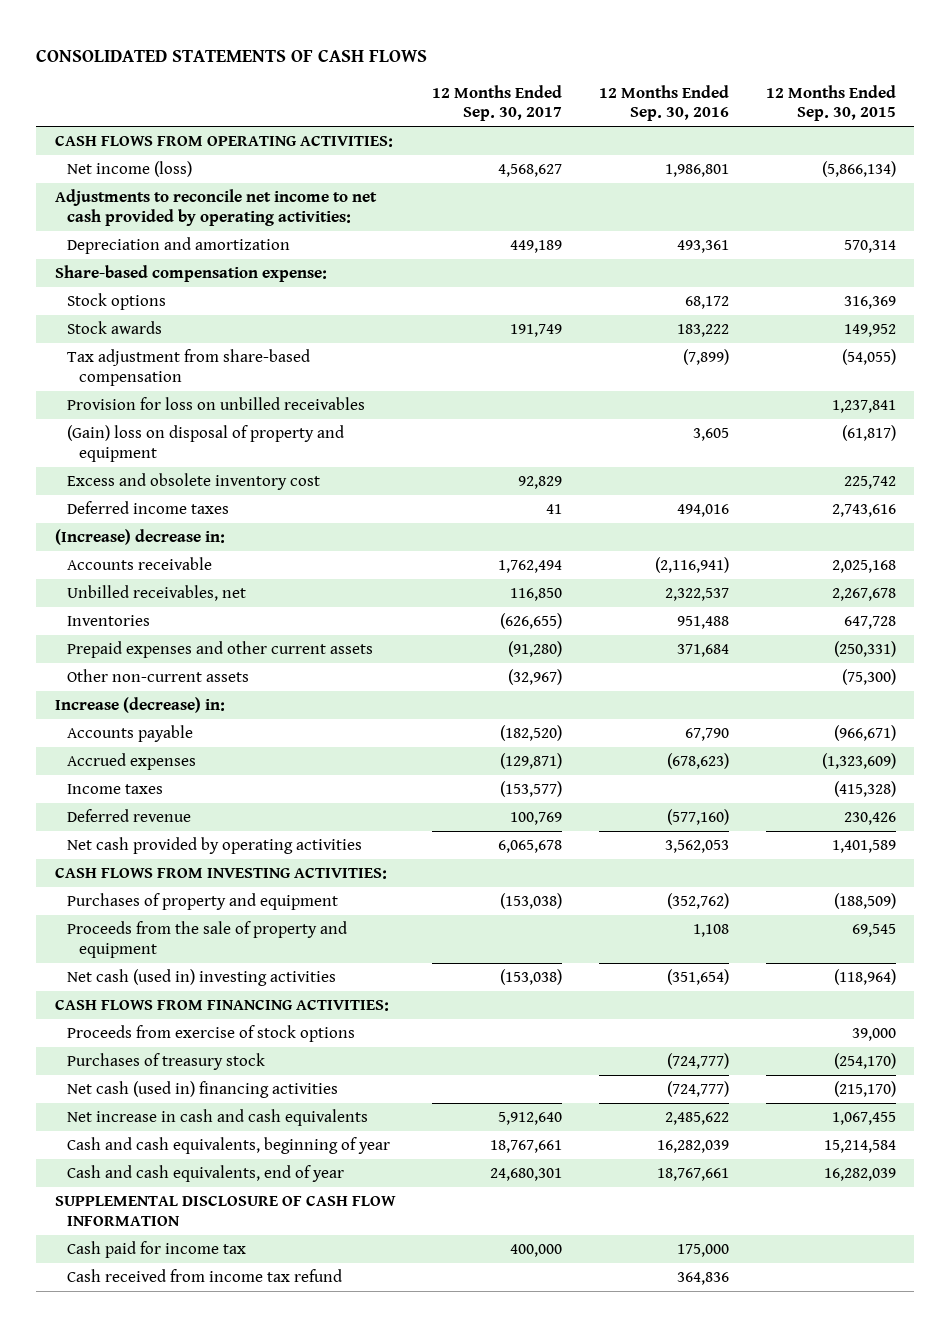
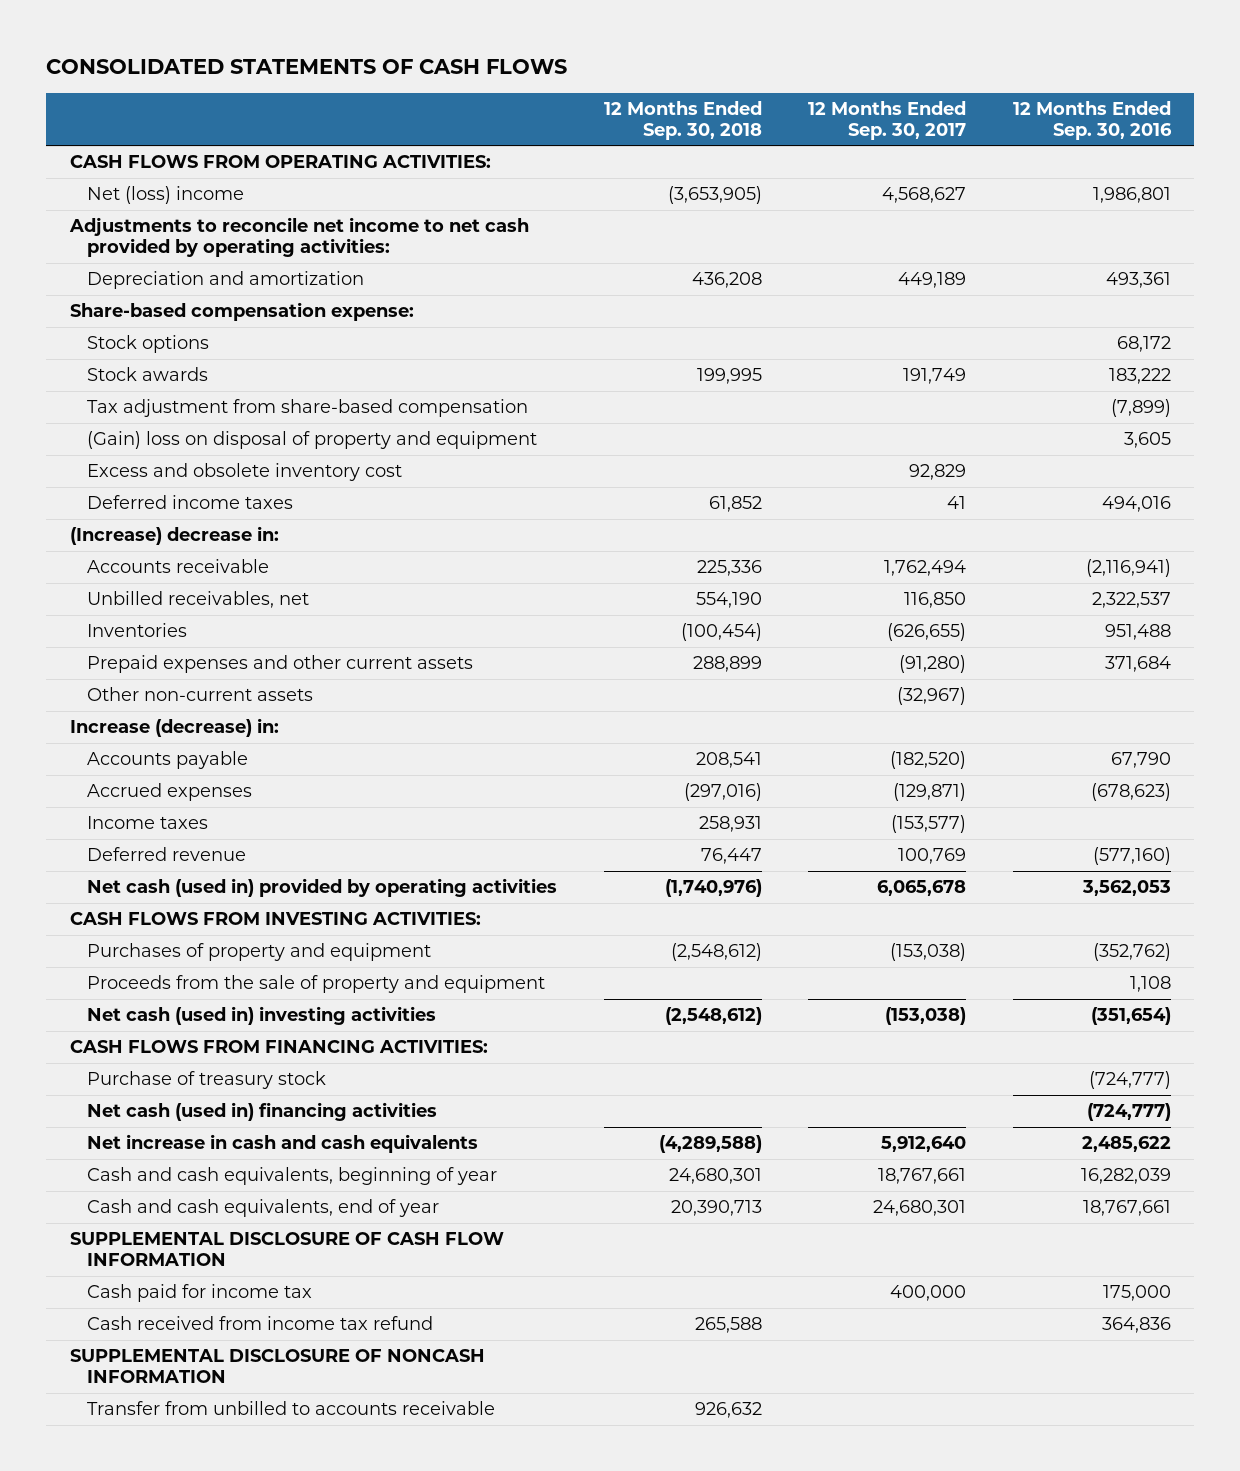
[765,84,896,122] 12 Months Ended Sep. 30, 2015 -> none
none -> [603,100,762,140] 12 Months Ended Sep. 30, 2018
[66,161,192,178] Net income (loss) -> [87,186,245,205] Net (loss) income
[66,397,365,411] Provision for loss on unbilled receivables -> none
[66,837,362,855] Net cash provided by operating activities -> [87,878,558,898] Net cash (used in) provided by operating activities
[66,1025,355,1043] Proceeds from exercise of stock options -> none
[66,1053,265,1071] Purchases of treasury stock -> [87,1071,327,1090] Purchase of treasury stock
none -> [69,1349,485,1384] SUPPLEMENTAL DISCLOSURE OF NONCASH INFORMATION
none -> [87,1401,496,1416] Transfer from unbilled to accounts receivable

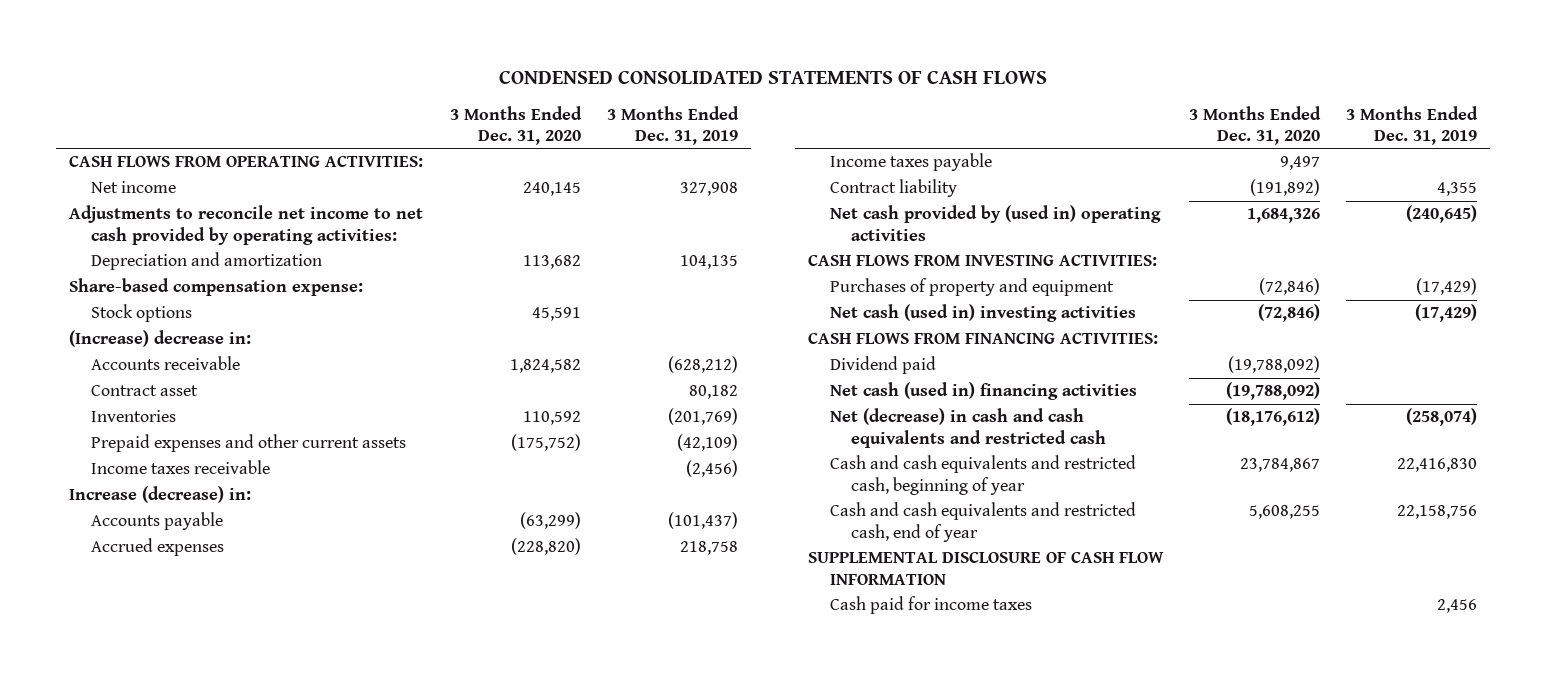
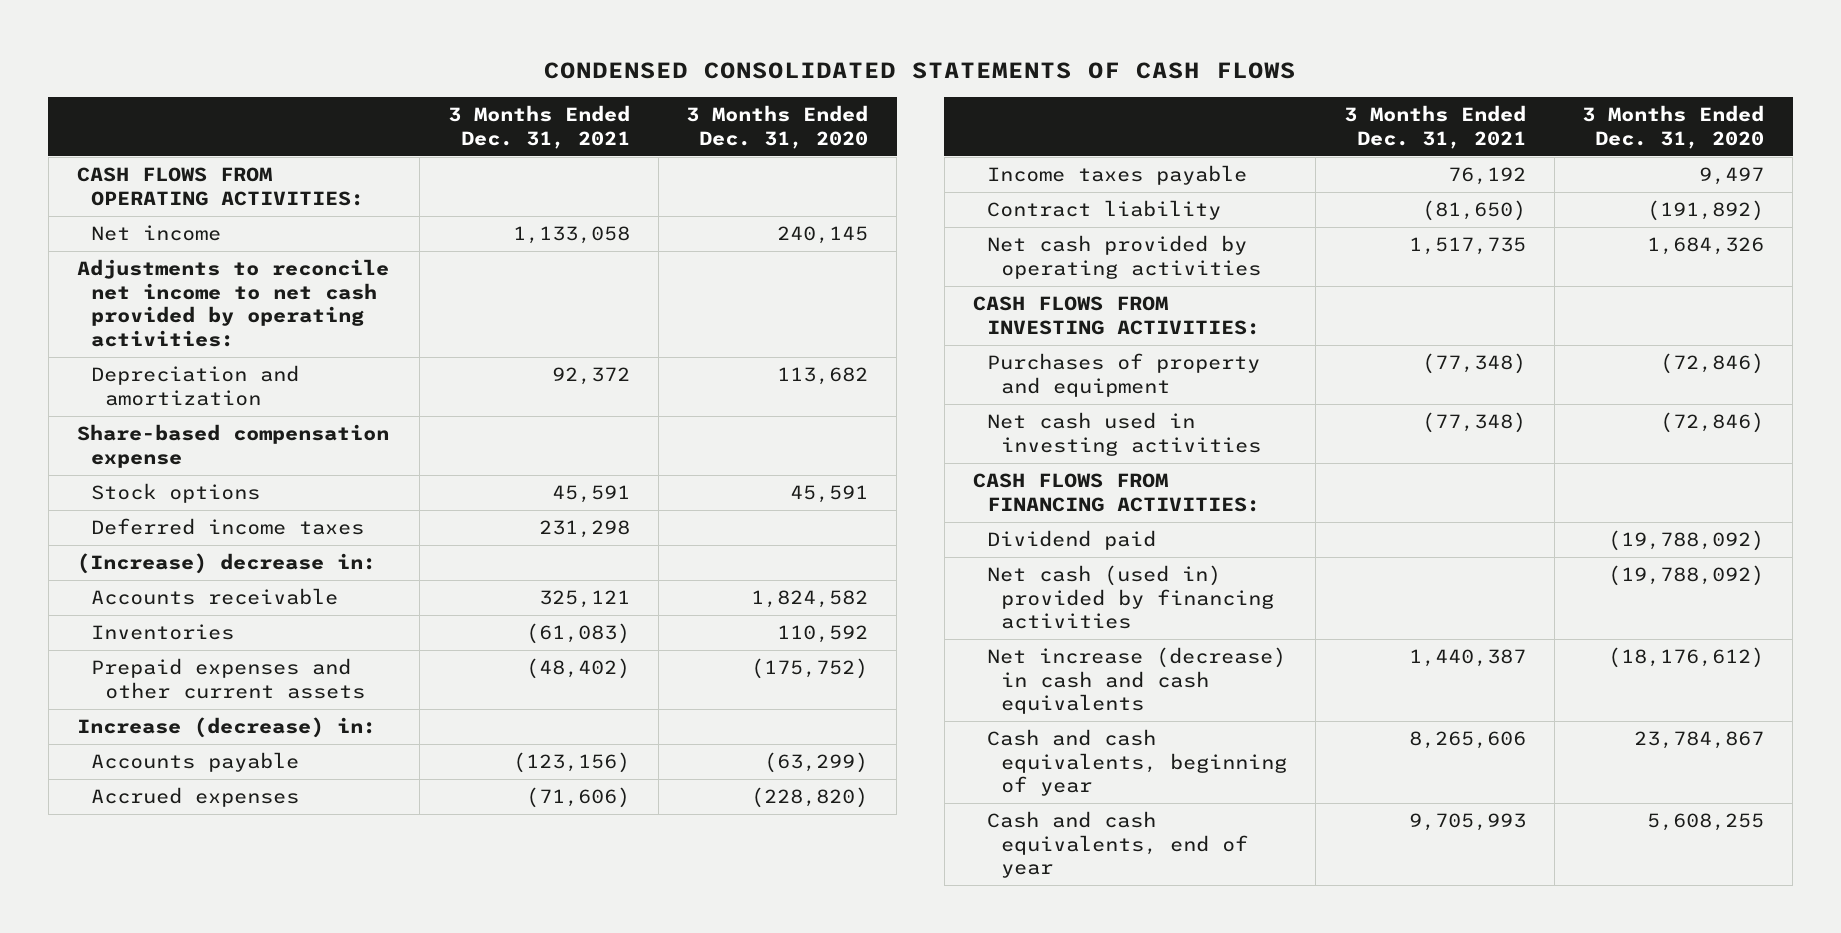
[607,105,740,145] 3 Months Ended Dec. 31, 2019 -> none
none -> [447,105,630,149] 3 Months Ended Dec. 31, 2021
[69,278,364,297] Share-based compensation expense: -> [76,424,389,468] Share-based compensation expense
none -> [90,518,364,536] Deferred income taxes
[90,385,198,397] Contract asset -> none
[90,460,270,475] Income taxes receivable -> none
[829,205,1161,241] Net cash provided by (used in) operating activities -> [986,235,1262,279] Net cash provided by operating activities
[829,304,1136,323] Net cash (used in) investing activities -> [986,412,1262,456] Net cash used in investing activities
[808,552,1165,585] SUPPLEMENTAL DISCLOSURE OF CASH FLOW INFORMATION -> none
[829,596,1032,615] Cash paid for income taxes -> none
[829,382,1137,401] Net cash (used in) financing activities -> [986,565,1275,630] Net cash (used in) provided by financing activities
[829,408,1106,448] Net (decrease) in cash and cash equivalents and restricted cash -> [986,647,1286,715] Net increase (decrease) in cash and cash equivalents
[829,455,1136,495] Cash and cash equivalents and restricted cash, beginning of year -> [986,729,1288,797] Cash and cash equivalents, beginning of year
[829,502,1136,542] Cash and cash equivalents and restricted cash, end of year -> [986,811,1249,879] Cash and cash equivalents, end of year

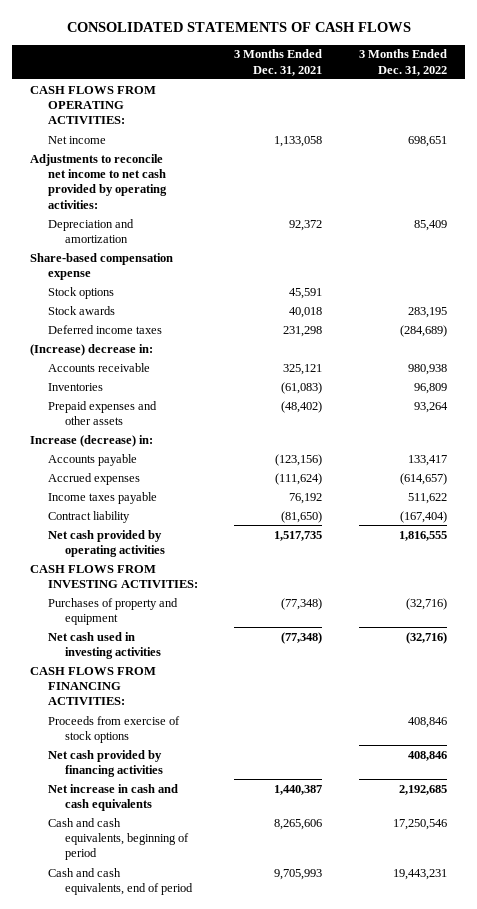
[544,61,1297,79] CONDENSED CONSOLIDATED STATEMENTS OF CASH FLOWS -> [66,21,411,32] CONSOLIDATED STATEMENTS OF CASH FLOWS
[686,105,869,149] 3 Months Ended Dec. 31, 2020 -> none
none -> [358,49,447,76] 3 Months Ended Dec. 31, 2022
none -> [47,305,115,315] Stock awards
[90,658,366,699] Prepaid expenses and other current assets -> [47,400,157,425] Prepaid expenses and other assets
[525,787,630,809] (71,606) -> [275,472,323,485] (111,624)
[986,530,1156,551] Dividend paid -> none
none -> [47,715,180,743] Proceeds from exercise of stock options
[986,565,1275,630] Net cash (used in) provided by financing activities -> [47,749,164,777] Net cash provided by financing activities
[986,647,1286,715] Net increase (decrease) in cash and cash equivalents -> [47,783,178,811] Net increase in cash and cash equivalents
[986,729,1288,797] Cash and cash equivalents, beginning of year -> [47,817,190,861] Cash and cash equivalents, beginning of period
[986,811,1249,879] Cash and cash equivalents, end of year -> [47,867,194,895] Cash and cash equivalents, end of period

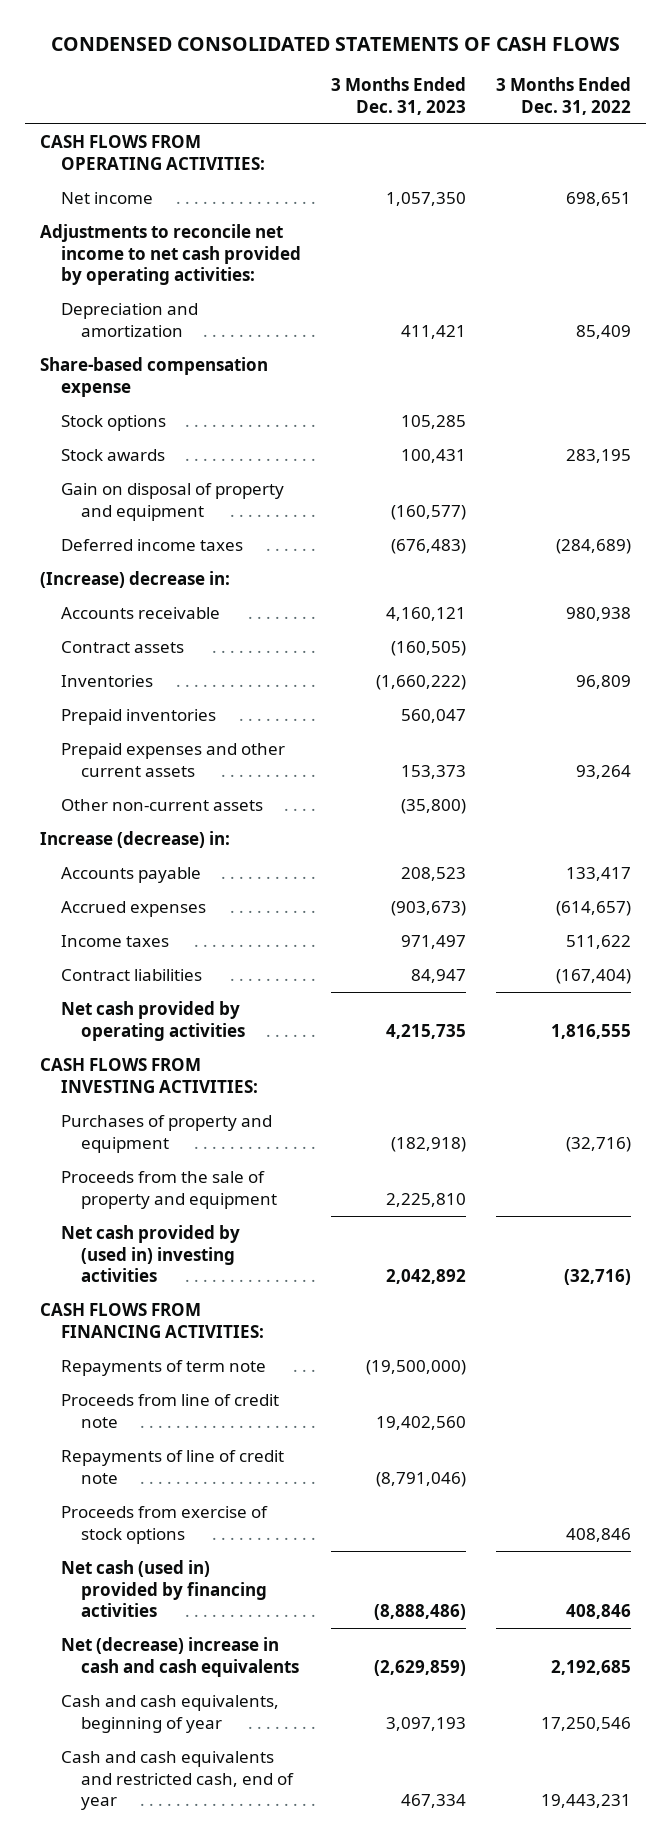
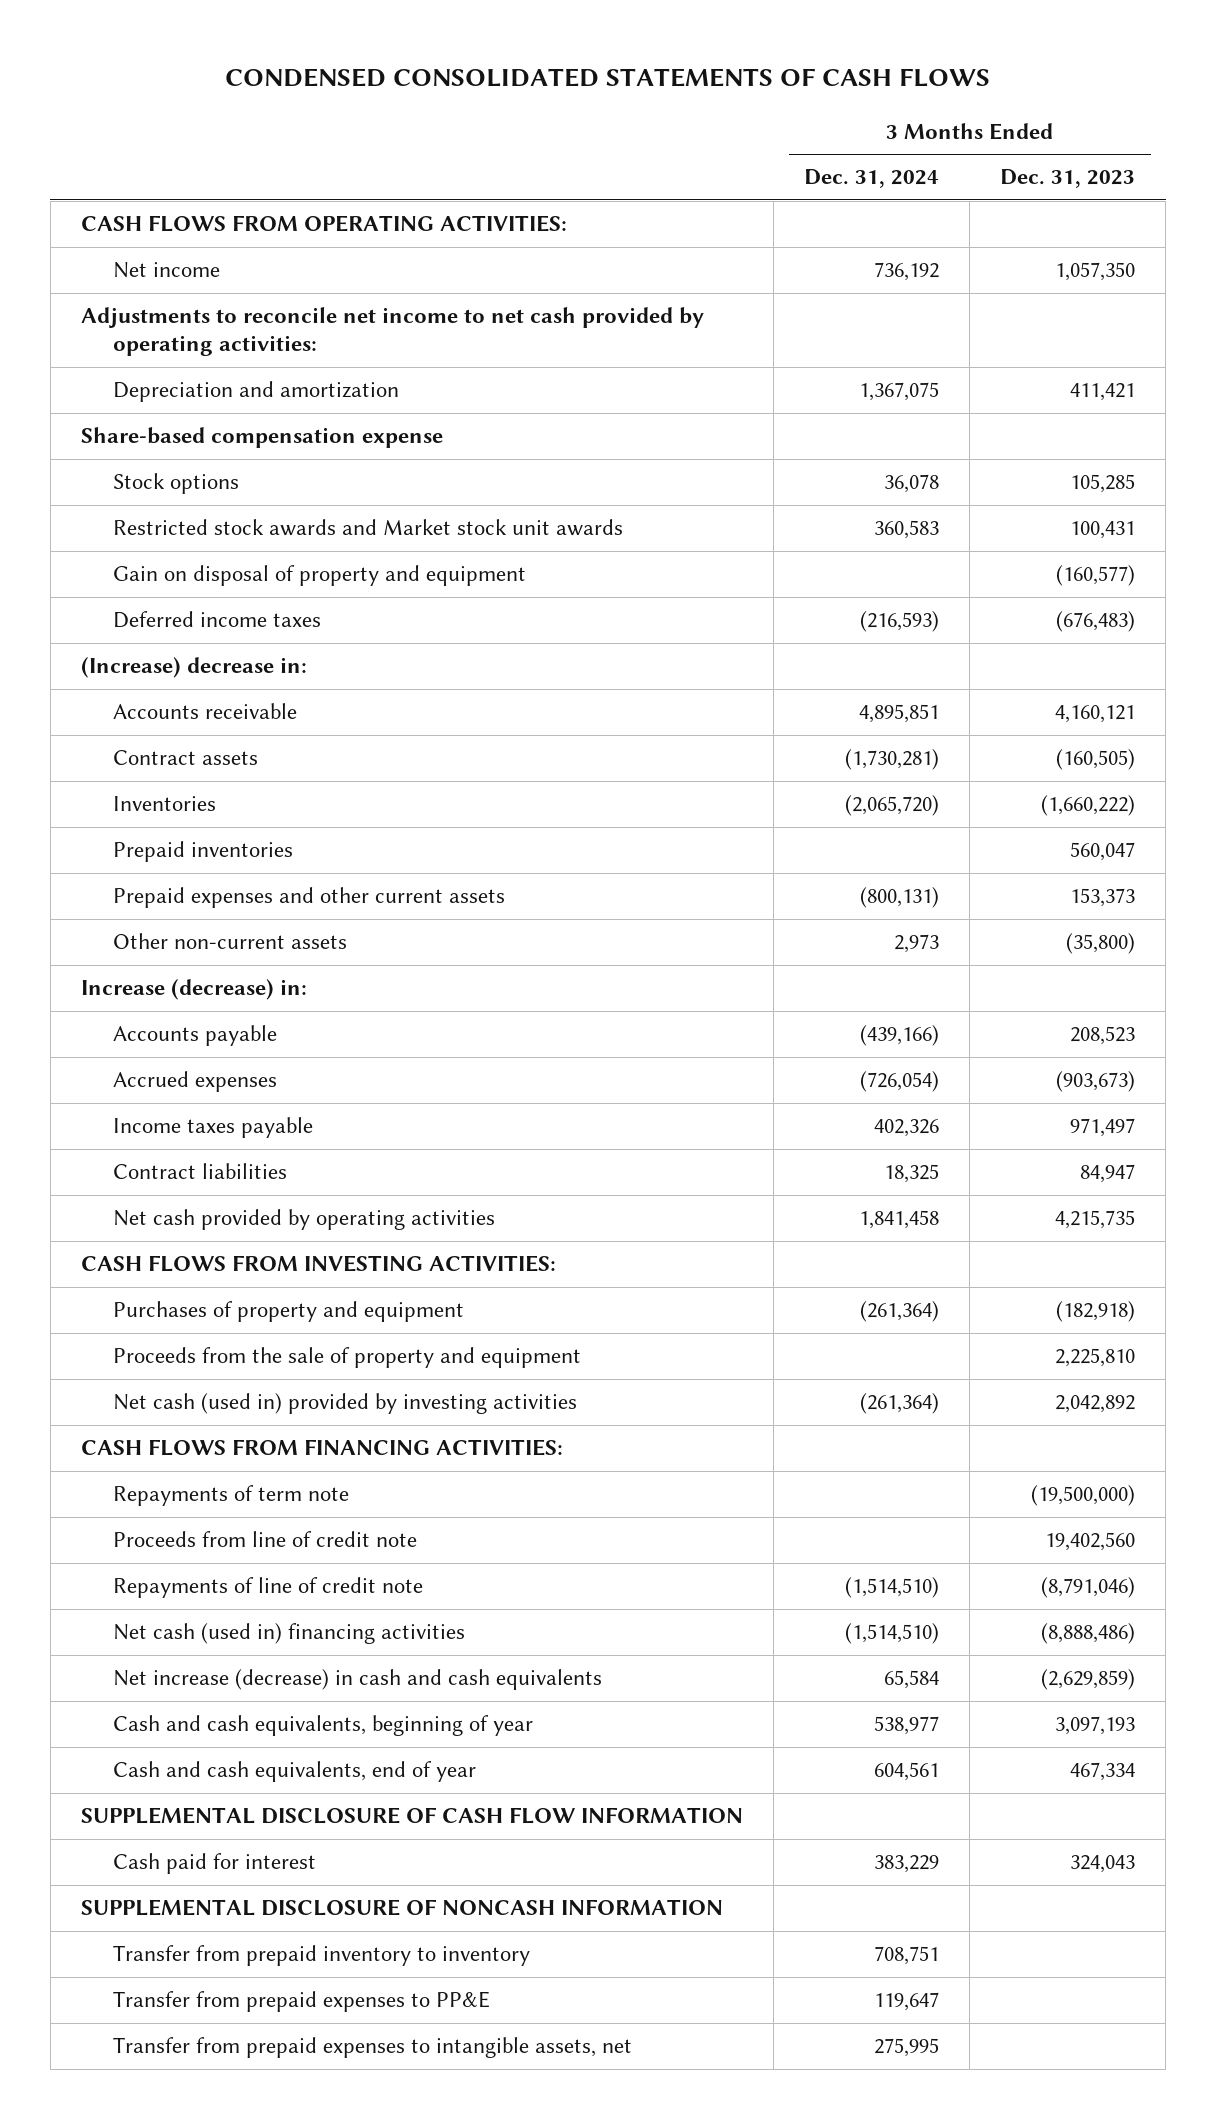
[496,77,632,115] 3 Months Ended Dec. 31, 2022 -> none
none -> [804,169,940,189] Dec. 31, 2024
[60,449,165,462] Stock awards -> [112,519,623,537] Restricted stock awards and Market stock unit awards
[60,935,169,948] Income taxes -> [112,1117,313,1139] Income taxes payable
[60,1225,240,1283] Net cash provided by (used in) investing activities -> [112,1393,577,1415] Net cash (used in) provided by investing activities
[60,1506,268,1544] Proceeds from exercise of stock options -> none
[60,1560,267,1618] Net cash (used in) provided by financing activities -> [112,1623,465,1645] Net cash (used in) financing activities
[60,1637,299,1677] Net (decrease) increase in cash and cash equivalents -> [112,1669,602,1691] Net increase (decrease) in cash and cash equivalents
[60,1751,294,1811] Cash and cash equivalents and restricted cash, end of year -> [112,1761,476,1783] Cash and cash equivalents, end of year
none -> [80,1807,743,1825] SUPPLEMENTAL DISCLOSURE OF CASH FLOW INFORMATION
none -> [112,1853,316,1875] Cash paid for interest
none -> [80,1899,723,1917] SUPPLEMENTAL DISCLOSURE OF NONCASH INFORMATION
none -> [112,1945,530,1967] Transfer from prepaid inventory to inventory
none -> [112,1991,490,2013] Transfer from prepaid expenses to PP&E
none -> [112,2037,632,2059] Transfer from prepaid expenses to intangible assets, net

